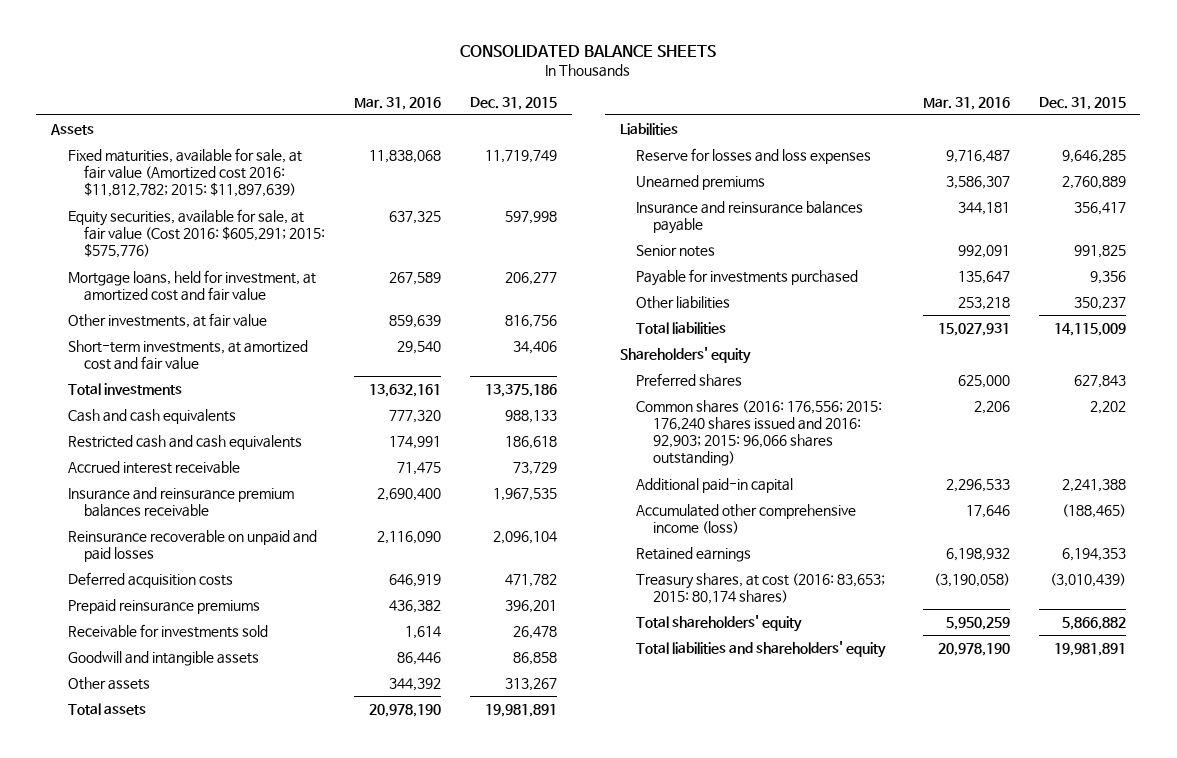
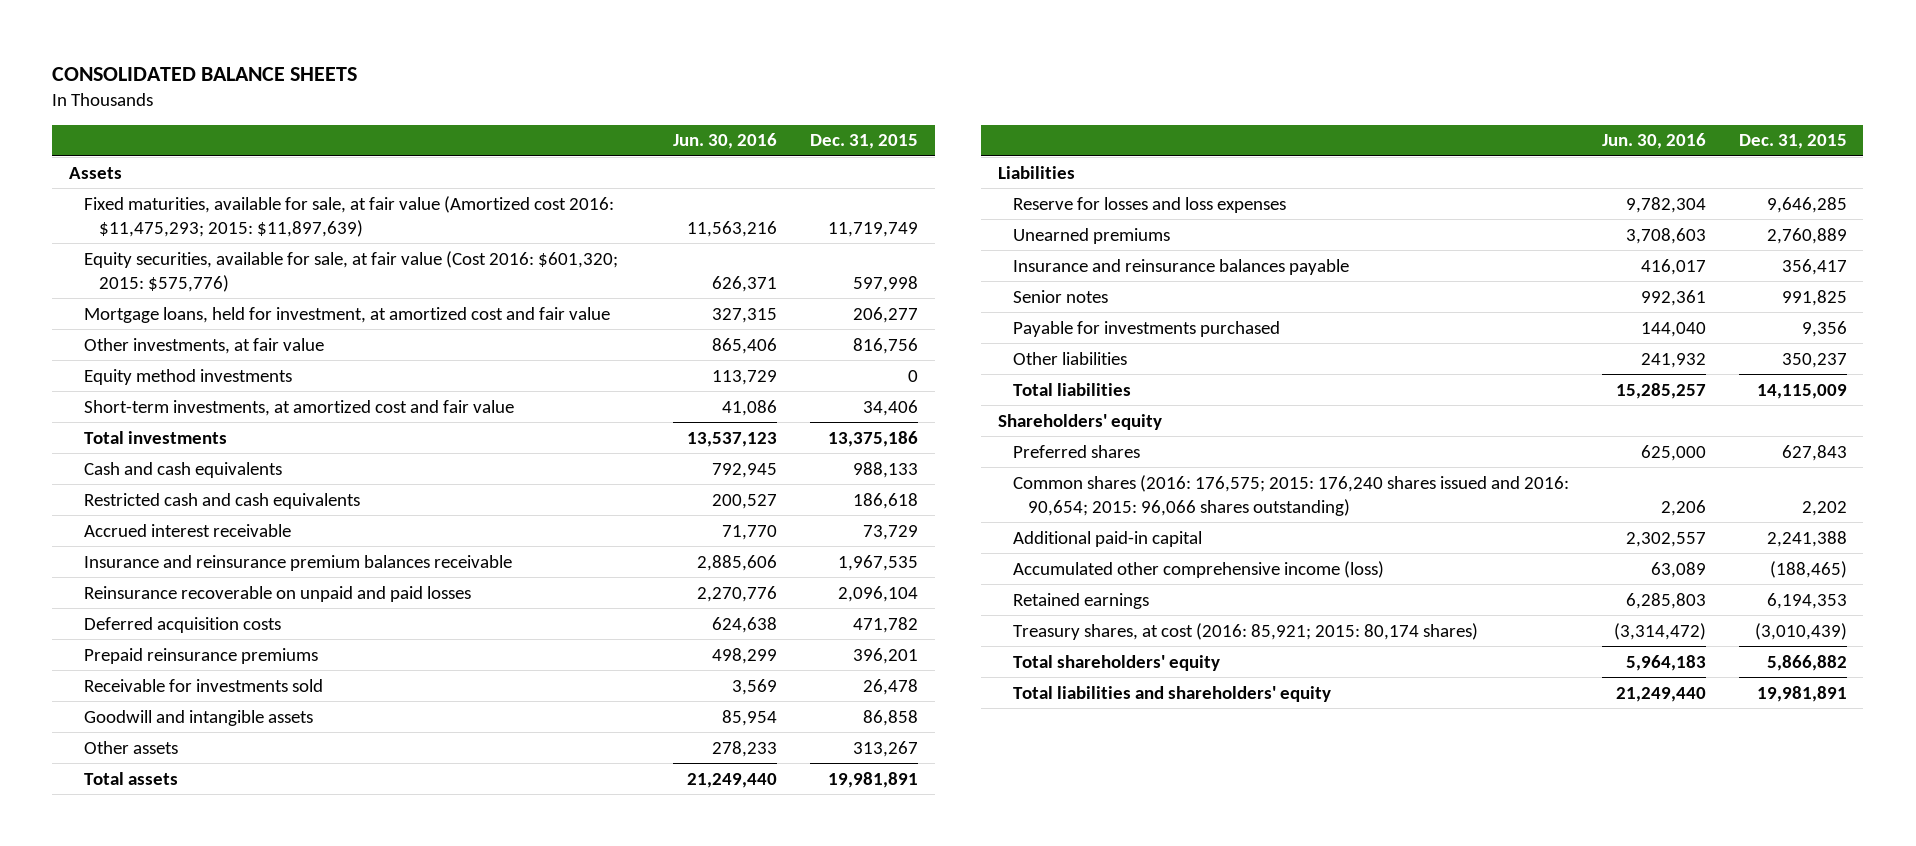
[354,96,442,110] Mar. 31, 2016 -> none
none -> [673,133,778,150] Jun. 30, 2016
[67,147,302,198] Fixed maturities, available for sale, at fair value (Amortized cost 2016: $11,812,782; 2015: $11,897,639) -> [84,195,615,237] Fixed maturities, available for sale, at fair value (Amortized cost 2016: $11,475,293; 2015: $11,897,639)
[67,208,326,259] Equity securities, available for sale, at fair value (Cost 2016: $605,291; 2015: $575,776) -> [84,250,619,292] Equity securities, available for sale, at fair value (Cost 2016: $601,320; 2015: $575,776)
none -> [84,368,293,385] Equity method investments
[636,399,883,467] Common shares (2016: 176,556; 2015: 176,240 shares issued and 2016: 92,903; 2015: 96,066 shares outstanding) -> [1012,474,1569,516] Common shares (2016: 176,575; 2015: 176,240 shares issued and 2016: 90,654; 2015: 96,066 shares outstanding)
[636,572,886,605] Treasury shares, at cost (2016: 83,653; 2015: 80,174 shares) -> [1012,622,1478,640] Treasury shares, at cost (2016: 85,921; 2015: 80,174 shares)

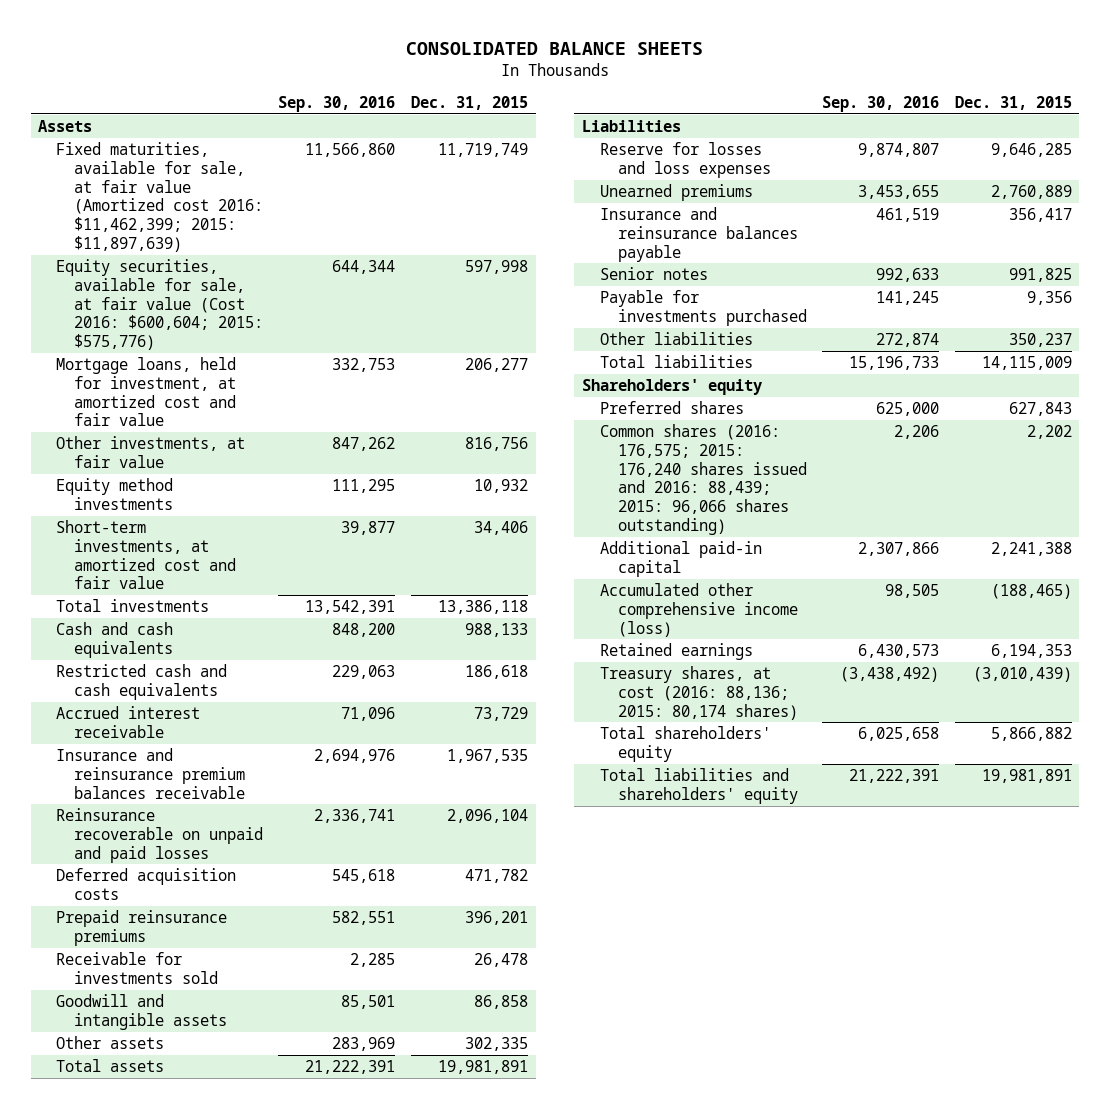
[673,133,778,150] Jun. 30, 2016 -> none
none -> [278,95,396,112] Sep. 30, 2016
[84,195,615,237] Fixed maturities, available for sale, at fair value (Amortized cost 2016: $11,475,293; 2015: $11,897,639) -> [56,141,263,252] Fixed maturities, available for sale, at fair value (Amortized cost 2016: $11,462,399; 2015: $11,897,639)
[84,250,619,292] Equity securities, available for sale, at fair value (Cost 2016: $601,320; 2015: $575,776) -> [56,258,263,351] Equity securities, available for sale, at fair value (Cost 2016: $600,604; 2015: $575,776)
[908,369,919,382] 0 -> [473,478,528,493] 10,932
[828,430,919,447] 13,375,186 -> [437,599,528,614] 13,386,118
[853,740,919,757] 313,267 -> [464,1036,528,1051] 302,335
[1012,474,1569,516] Common shares (2016: 176,575; 2015: 176,240 shares issued and 2016: 90,654; 2015: 96,066 shares outstanding) -> [599,423,807,535] Common shares (2016: 176,575; 2015: 176,240 shares issued and 2016: 88,439; 2015: 96,066 shares outstanding)
[1012,622,1478,640] Treasury shares, at cost (2016: 85,921; 2015: 80,174 shares) -> [599,665,798,720] Treasury shares, at cost (2016: 88,136; 2015: 80,174 shares)

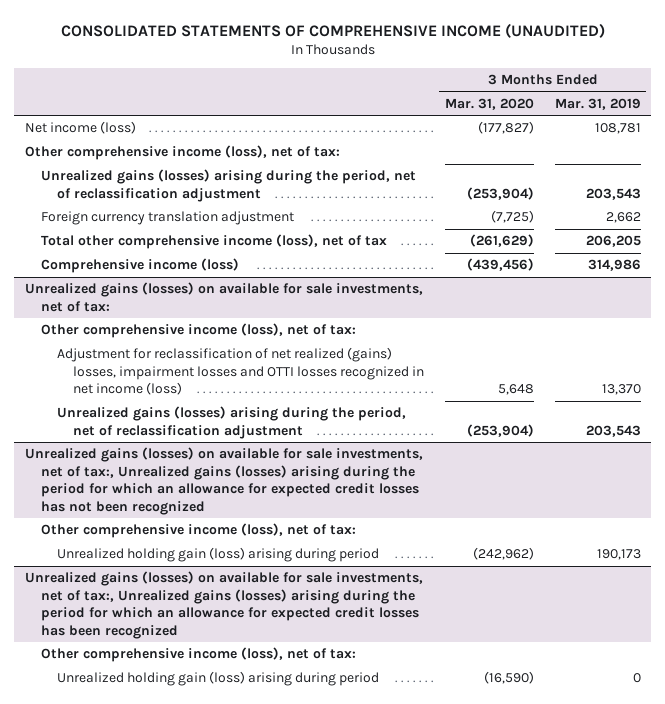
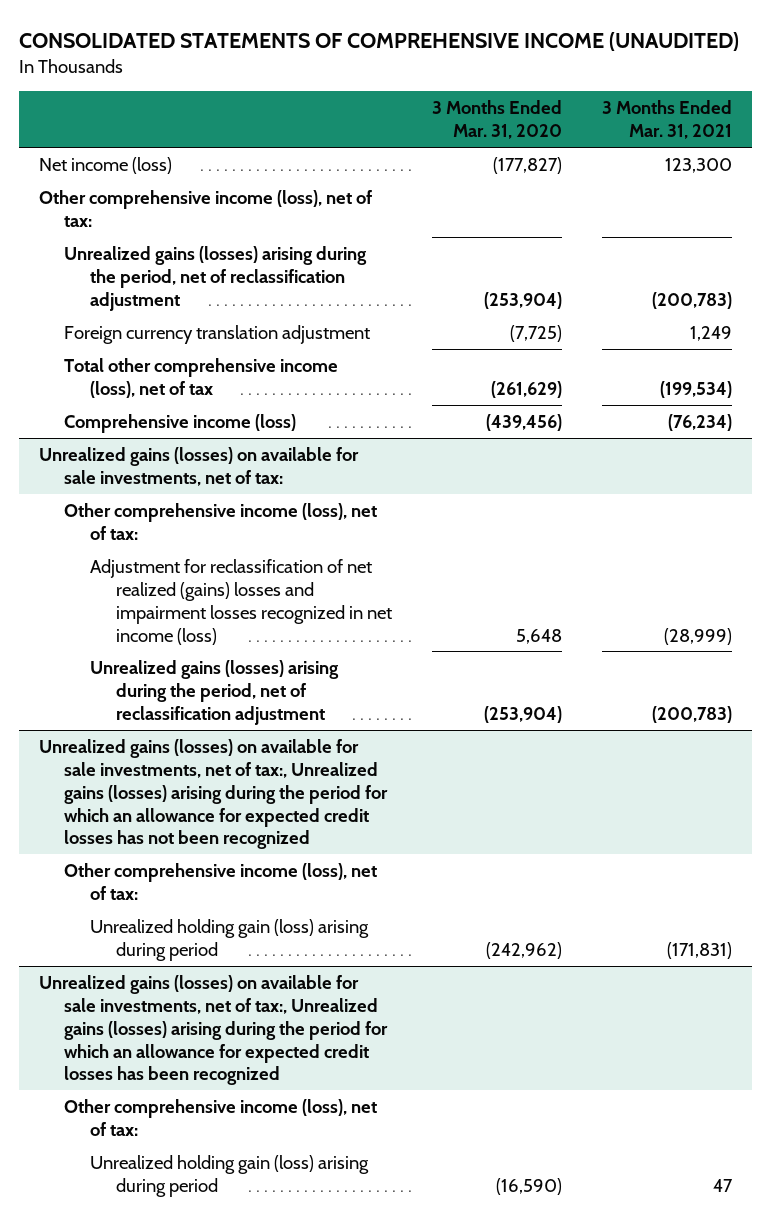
[554,97,641,110] Mar. 31, 2019 -> none
none -> [601,100,732,140] 3 Months Ended Mar. 31, 2021
[56,347,424,396] Adjustment for reclassification of net realized (gains) losses, impairment losses and OTTI losses recognized in net income (loss) -> [90,558,393,645] Adjustment for reclassification of net realized (gains) losses and impairment losses recognized in net income (loss)

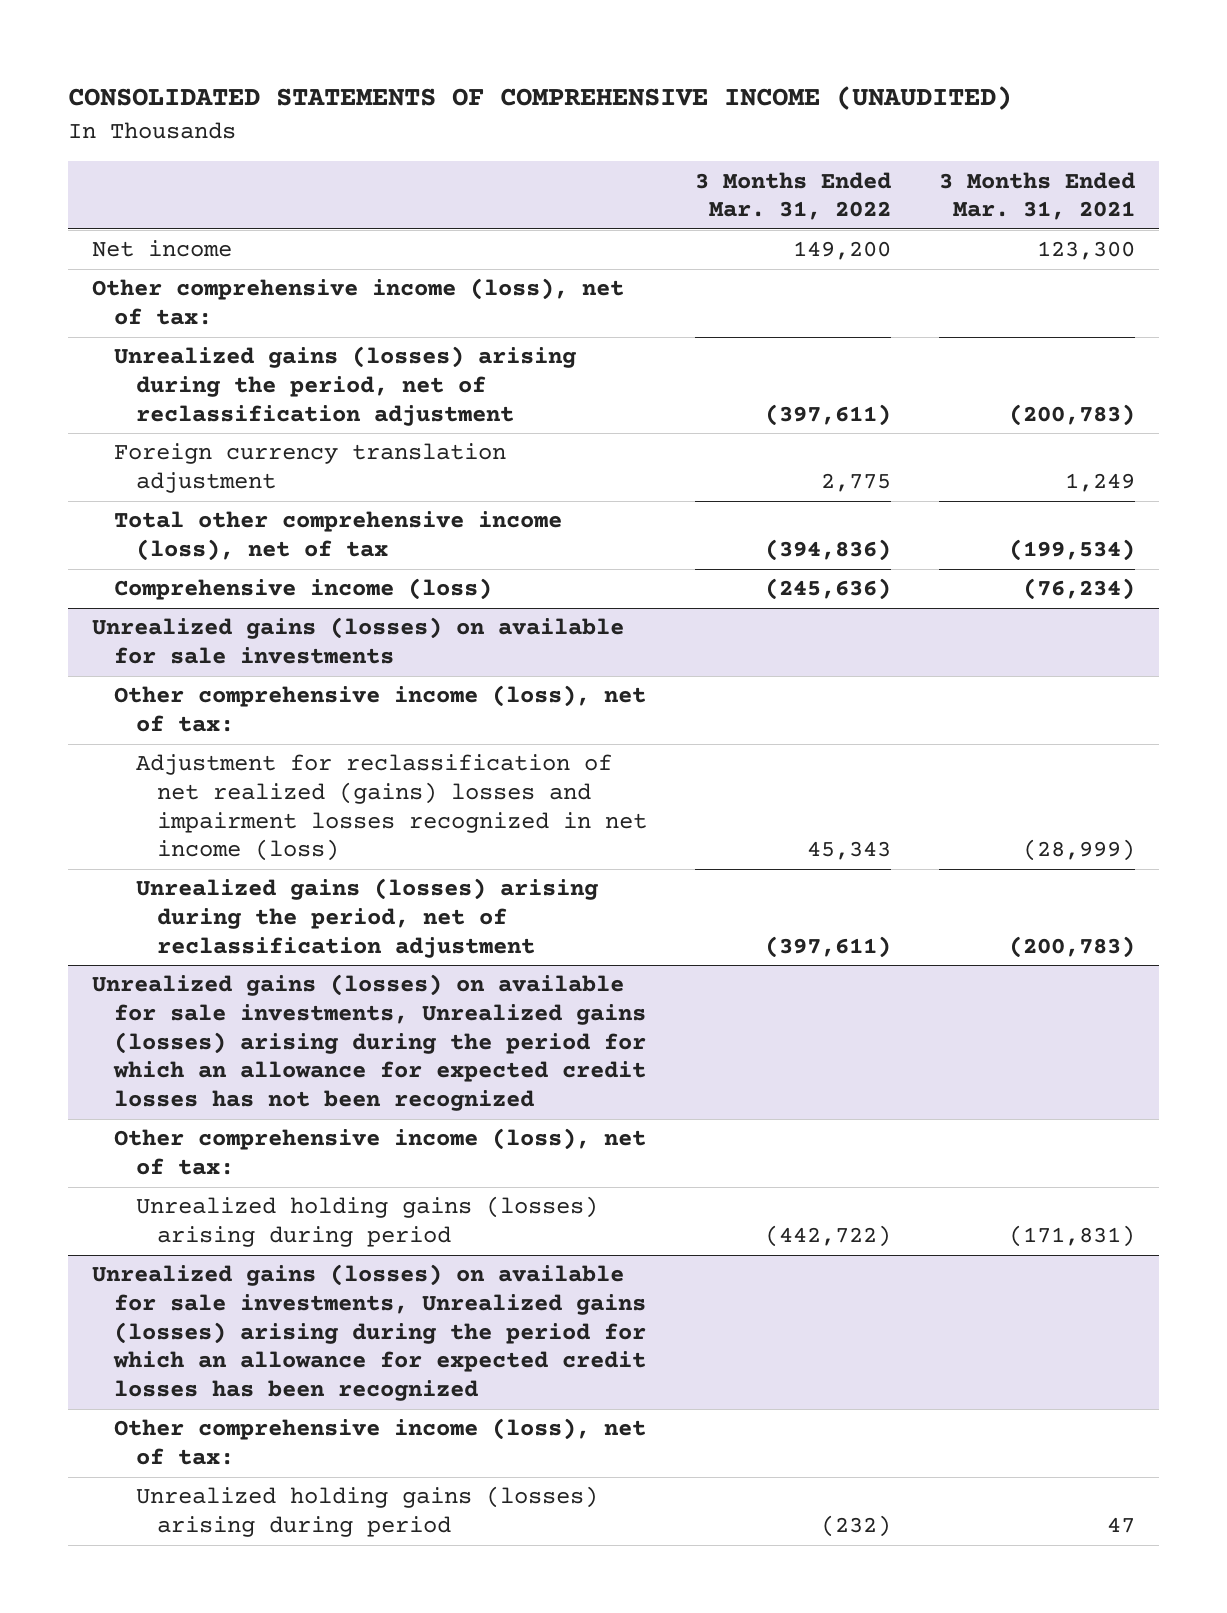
[432,100,563,140] 3 Months Ended Mar. 31, 2020 -> none
none -> [695,171,892,221] 3 Months Ended Mar. 31, 2022
[38,156,172,174] Net income (loss) -> [92,240,233,258] Net income
[38,446,359,486] Unrealized gains (losses) on available for sale investments, net of tax: -> [92,617,625,665] Unrealized gains (losses) on available for sale investments
[38,738,389,850] Unrealized gains (losses) on available for sale investments, net of tax:, Unrealized gains (losses) arising during the period for which an allowance for expected credit losses has not been recognized -> [92,974,646,1111] Unrealized gains (losses) on available for sale investments, Unrealized gains (losses) arising during the period for which an allowance for expected credit losses has not been recognized
[90,918,370,961] Unrealized holding gain (loss) arising during period -> [135,1196,598,1248] Unrealized holding gains (losses) arising during period
[38,974,389,1086] Unrealized gains (losses) on available for sale investments, net of tax:, Unrealized gains (losses) arising during the period for which an allowance for expected credit losses has been recognized -> [92,1264,646,1401] Unrealized gains (losses) on available for sale investments, Unrealized gains (losses) arising during the period for which an allowance for expected credit losses has been recognized
[90,1154,370,1197] Unrealized holding gain (loss) arising during period -> [135,1486,598,1538] Unrealized holding gains (losses) arising during period

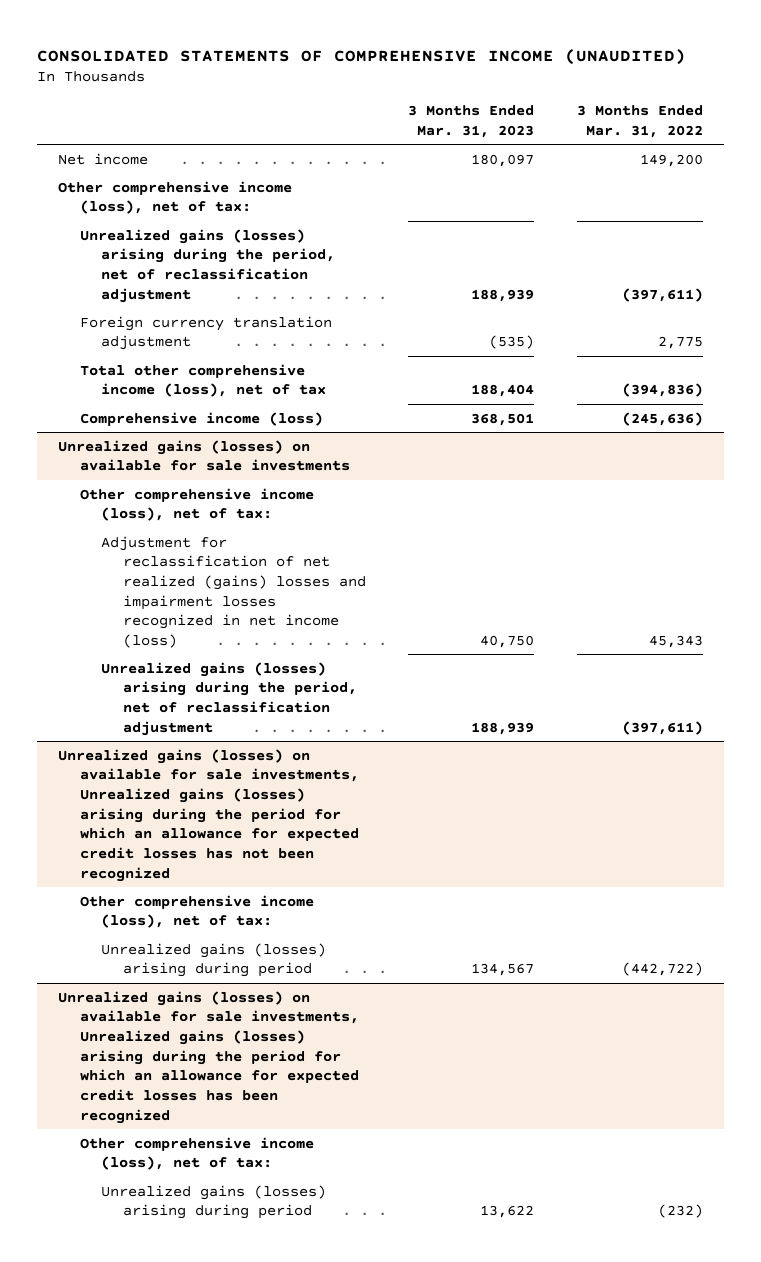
[939,171,1136,221] 3 Months Ended Mar. 31, 2021 -> none
none -> [408,105,535,138] 3 Months Ended Mar. 31, 2023
[135,1196,598,1248] Unrealized holding gains (losses) arising during period -> [101,942,327,978] Unrealized gains (losses) arising during period
[135,1486,598,1538] Unrealized holding gains (losses) arising during period -> [101,1184,327,1220] Unrealized gains (losses) arising during period

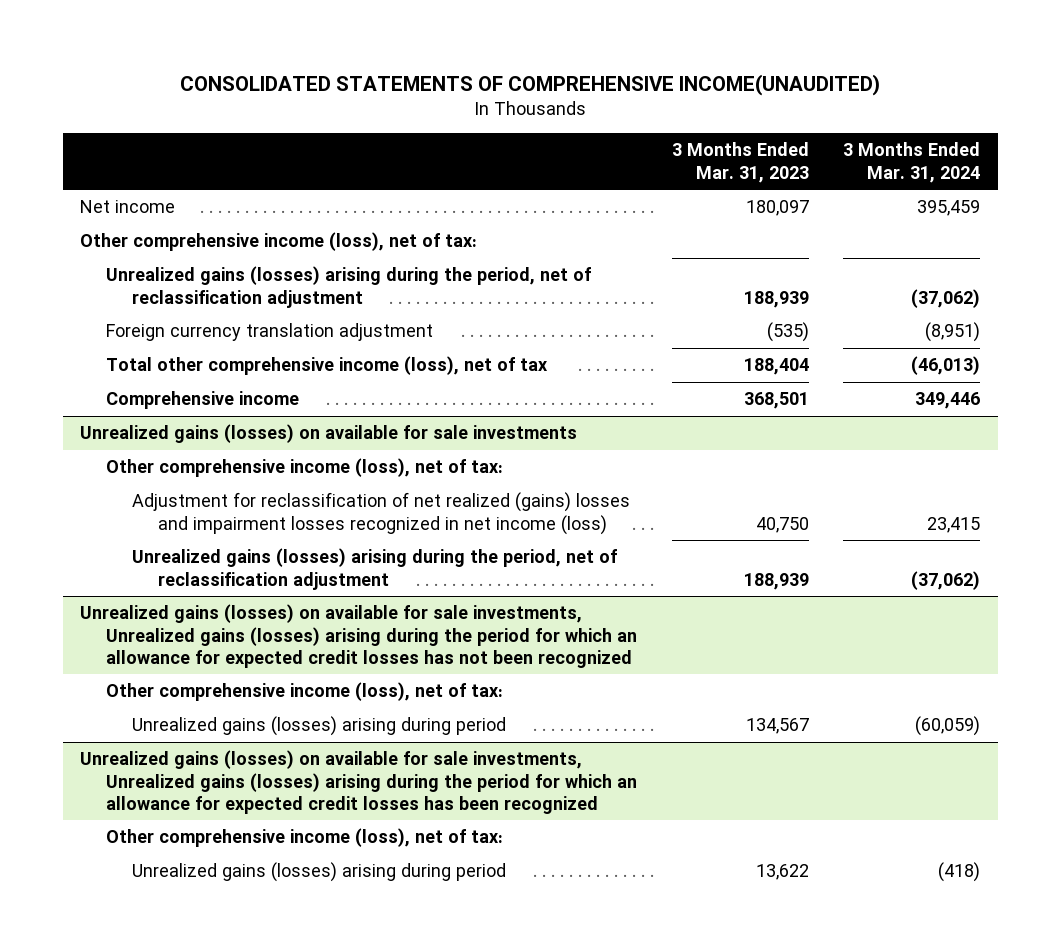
[36,48,686,65] CONSOLIDATED STATEMENTS OF COMPREHENSIVE INCOME (UNAUDITED) -> [180,73,881,96] CONSOLIDATED STATEMENTS OF COMPREHENSIVE INCOME(UNAUDITED)
[576,105,703,138] 3 Months Ended Mar. 31, 2022 -> none
none -> [843,142,981,183] 3 Months Ended Mar. 31, 2024
[79,411,323,426] Comprehensive income (loss) -> [105,391,299,410] Comprehensive income

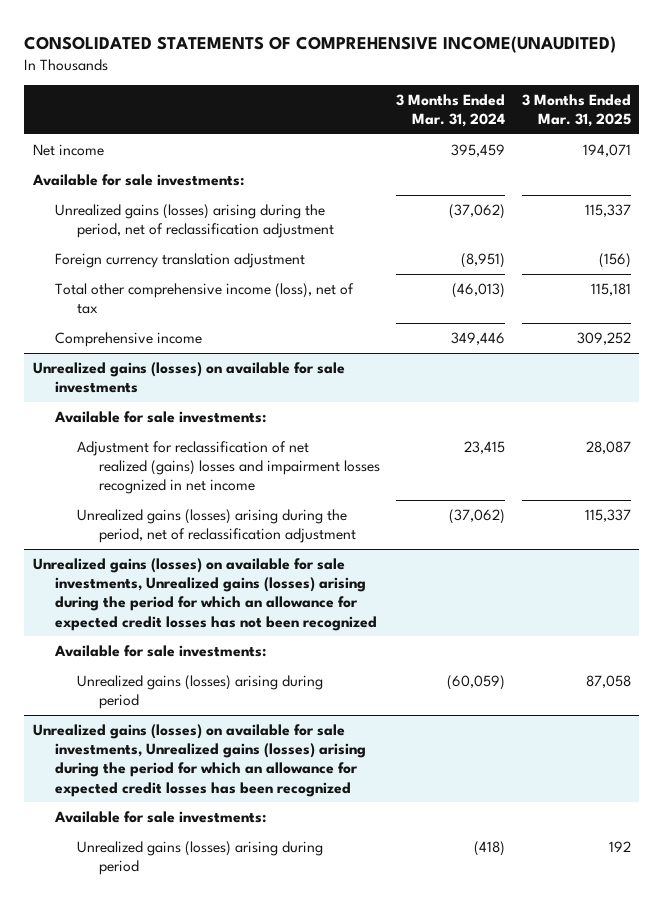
[671,142,809,183] 3 Months Ended Mar. 31, 2023 -> none
none -> [521,93,631,128] 3 Months Ended Mar. 31, 2025
[80,232,478,252] Other comprehensive income (loss), net of tax: -> none
none -> [31,173,244,186] Available for sale investments:
[105,458,503,478] Other comprehensive income (loss), net of tax: -> none
none -> [53,410,266,423] Available for sale investments:
[131,492,630,535] Adjustment for reclassification of net realized (gains) losses and impairment losses recognized in net income (loss) -> [76,440,380,495] Adjustment for reclassification of net realized (gains) losses and impairment losses recognized in net income
[105,682,503,702] Other comprehensive income (loss), net of tax: -> none
none -> [53,644,266,657] Available for sale investments:
[105,828,503,848] Other comprehensive income (loss), net of tax: -> none
none -> [53,810,266,823] Available for sale investments:

